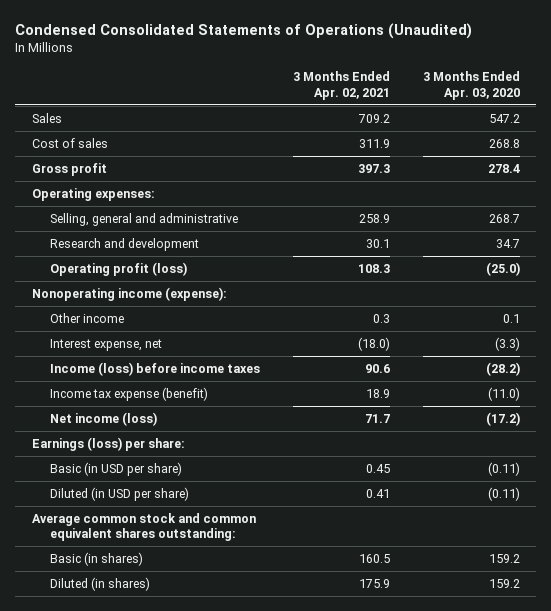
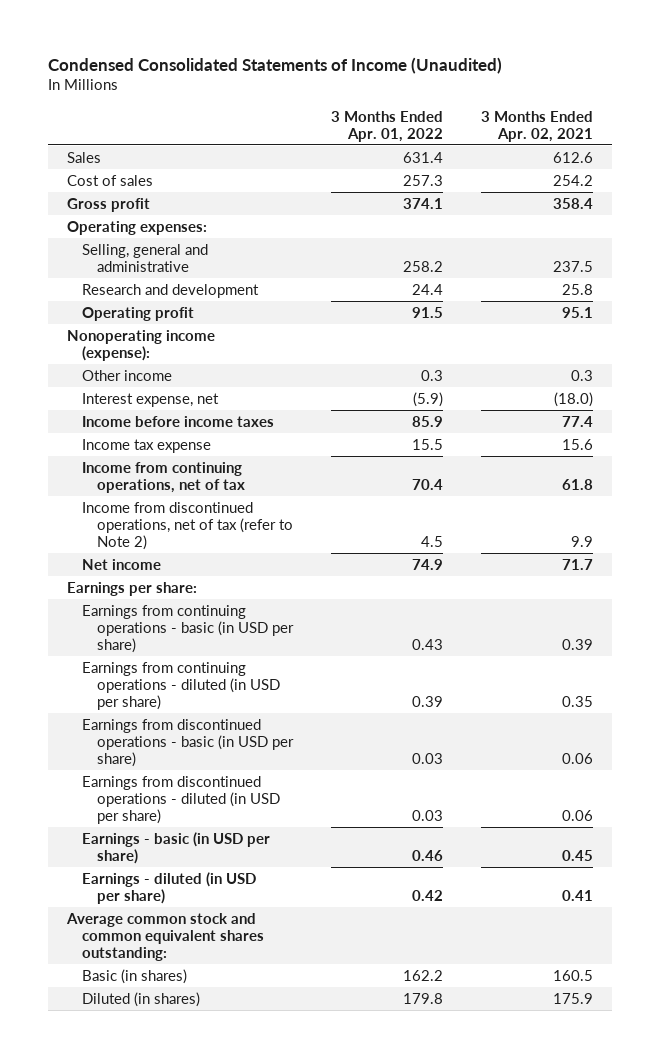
[15,22,473,39] Condensed Consolidated Statements of Operations (Unaudited) -> [47,56,502,74] Condensed Consolidated Statements of Income (Unaudited)
[422,71,520,100] 3 Months Ended Apr. 03, 2020 -> none
none -> [330,110,443,142] 3 Months Ended Apr. 01, 2022
[357,113,390,123] 709.2 -> [552,151,593,163] 612.6
[358,138,390,148] 311.9 -> [552,174,593,186] 254.2
[357,163,390,173] 397.3 -> [552,197,593,209] 358.4
[358,213,390,223] 258.9 -> [552,260,593,272] 237.5
[365,238,390,248] 30.1 -> [561,283,593,295] 25.8
[49,261,187,276] Operating profit (loss) -> [81,306,194,321] Operating profit
[357,263,390,273] 108.3 -> [561,306,593,318] 95.1
[49,361,260,376] Income (loss) before income taxes -> [81,415,274,427] Income before income taxes
[364,363,390,373] 90.6 -> [561,415,593,427] 77.4
[49,386,208,401] Income tax expense (benefit) -> [81,438,211,453] Income tax expense
[365,388,390,398] 18.9 -> [561,438,593,450] 15.6
none -> [81,461,246,493] Income from continuing operations, net of tax
none -> [81,501,294,550] Income from discontinued operations, net of tax (refer to Note 2)
[49,411,157,426] Net income (loss) -> [81,558,161,570] Net income
[31,436,185,451] Earnings (loss) per share: -> [66,581,197,596] Earnings per share:
none -> [81,604,295,653] Earnings from continuing operations - basic (in USD per share)
none -> [81,661,281,710] Earnings from continuing operations - diluted (in USD per share)
none -> [81,718,295,767] Earnings from discontinued operations - basic (in USD per share)
none -> [81,775,281,824] Earnings from discontinued operations - diluted (in USD per share)
[49,461,182,476] Basic (in USD per share) -> [81,831,270,864] Earnings - basic (in USD per share)
[49,486,189,501] Diluted (in USD per share) -> [81,871,256,904] Earnings - diluted (in USD per share)

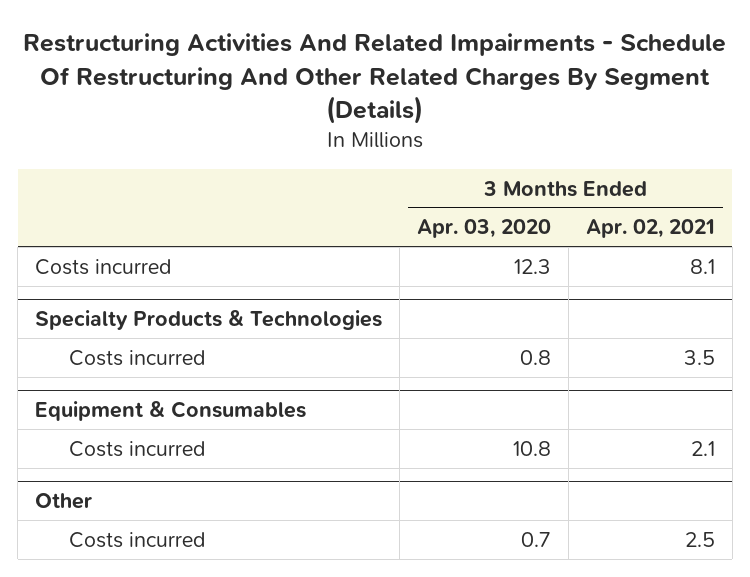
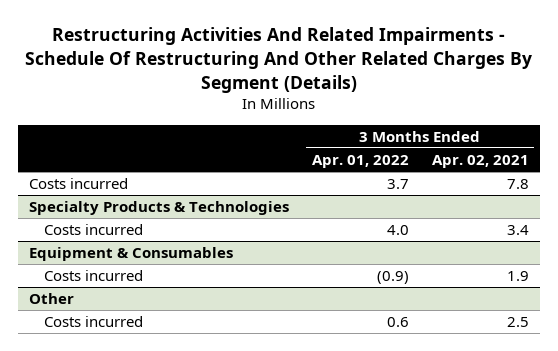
[416,219,551,239] Apr. 03, 2020 -> none
none -> [311,155,409,169] Apr. 01, 2022
[689,258,715,274] 8.1 -> [506,179,529,190] 7.8
[683,349,715,365] 3.5 -> [506,225,529,236] 3.4
[690,440,715,456] 2.1 -> [506,271,529,282] 1.9

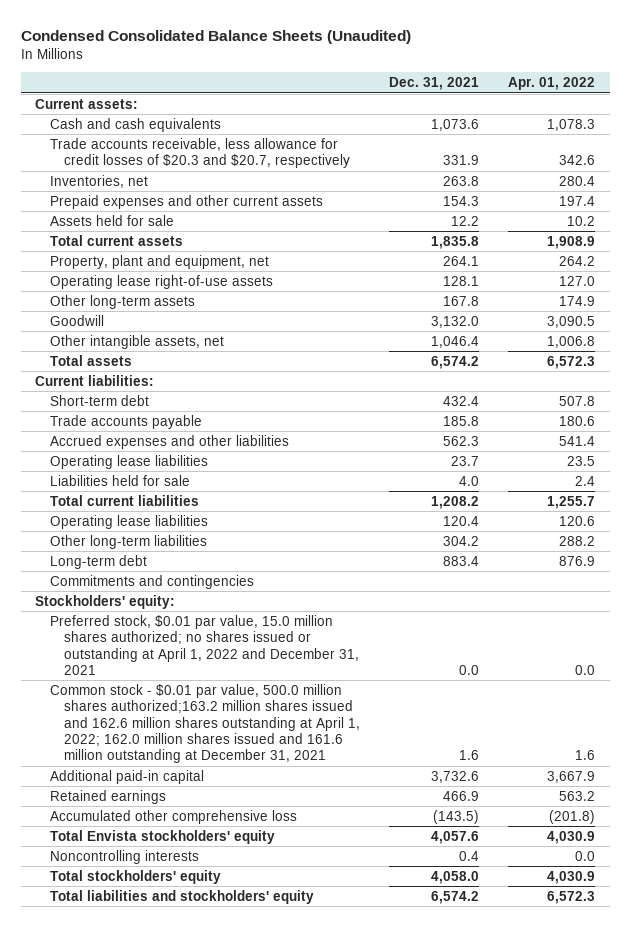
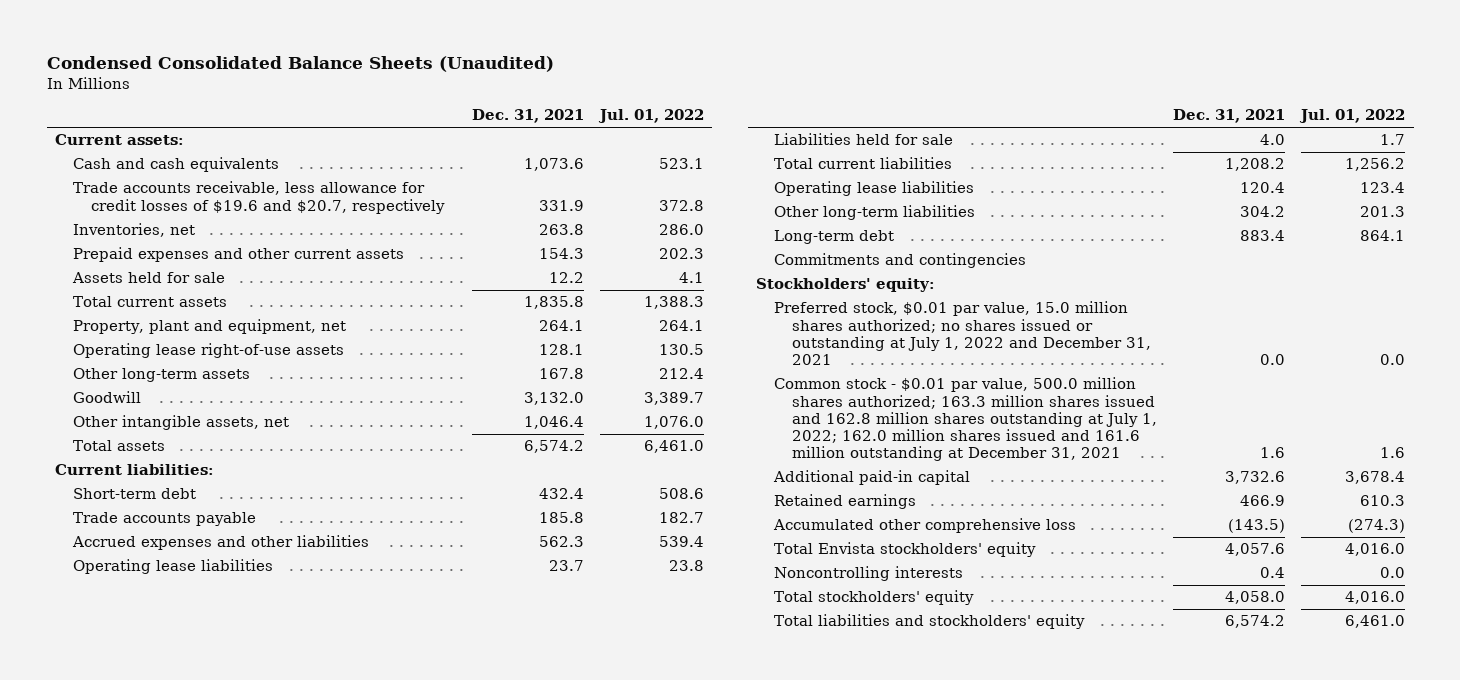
[508,76,596,90] Apr. 01, 2022 -> none
none -> [598,109,705,124] Jul. 01, 2022
[49,137,350,169] Trade accounts receivable, less allowance for credit losses of $20.3 and $20.7, respectively -> [72,181,445,214] Trade accounts receivable, less allowance for credit losses of $19.6 and $20.7, respectively
[49,614,359,675] Preferred stock, $0.01 par value, 15.0 million shares authorized; no shares issued or outstanding at April 1, 2022 and December 31, 2021 -> [774,301,1151,365] Preferred stock, $0.01 par value, 15.0 million shares authorized; no shares issued or outstanding at July 1, 2022 and December 31, 2021
[49,683,360,764] Common stock - $0.01 par value, 500.0 million shares authorized;163.2 million shares issued and 162.6 million shares outstanding at April 1, 2022; 162.0 million shares issued and 161.6 million outstanding at December 31, 2021 -> [774,377,1157,462] Common stock - $0.01 par value, 500.0 million shares authorized; 163.3 million shares issued and 162.8 million shares outstanding at July 1, 2022; 162.0 million shares issued and 161.6 million outstanding at December 31, 2021

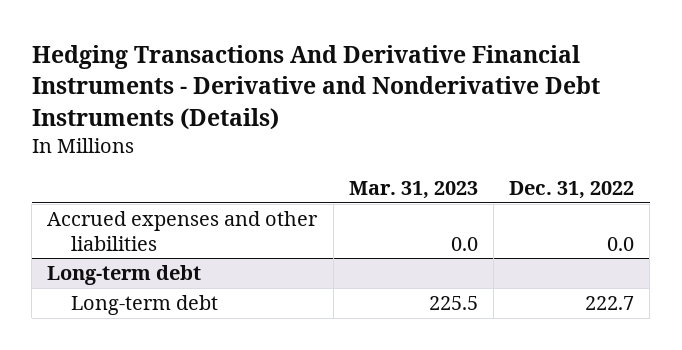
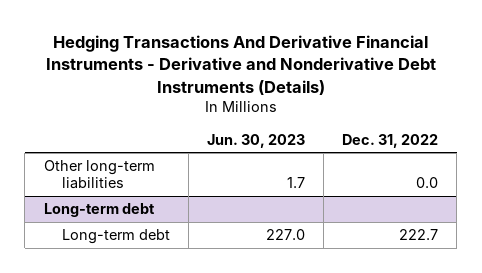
[348,181,478,200] Mar. 31, 2023 -> none
none -> [207,133,306,148] Jun. 30, 2023
[47,211,319,251] Accrued expenses and other liabilities -> [43,160,155,190] Other long-term liabilities

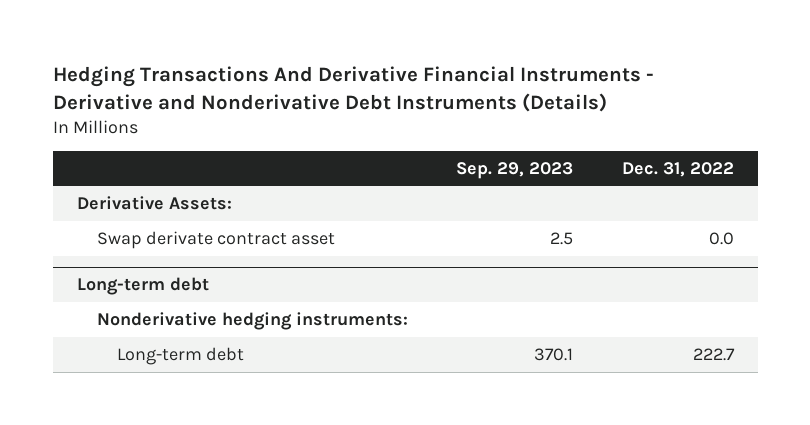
[207,133,306,148] Jun. 30, 2023 -> none
none -> [456,161,574,179] Sep. 29, 2023
[43,160,155,190] Other long-term liabilities -> none
none -> [76,195,232,210] Derivative Assets:
none -> [97,230,336,249] Swap derivate contract asset
none -> [97,311,409,330] Nonderivative hedging instruments:

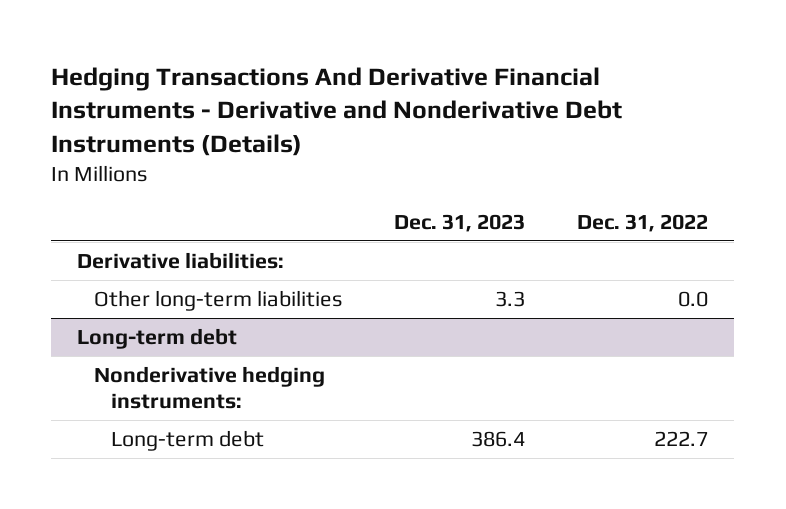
[456,161,574,179] Sep. 29, 2023 -> none
none -> [394,213,526,232] Dec. 31, 2023
[97,230,336,249] Swap derivate contract asset -> none
[76,195,232,210] Derivative Assets: -> [77,252,285,270] Derivative liabilities:
none -> [94,290,343,312] Other long-term liabilities

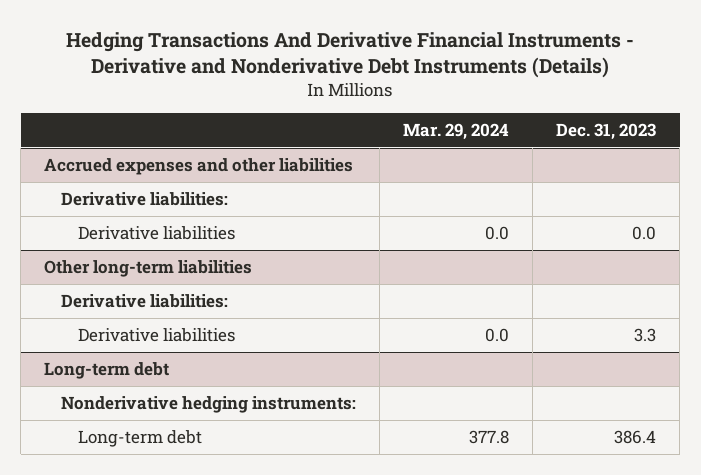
[577,213,709,232] Dec. 31, 2022 -> none
none -> [403,123,510,141] Mar. 29, 2024
none -> [44,157,354,175] Accrued expenses and other liabilities
[94,290,343,312] Other long-term liabilities -> [78,225,236,240] Derivative liabilities
[495,291,526,308] 3.3 -> [632,225,657,240] 0.0
none -> [44,259,253,277] Other long-term liabilities
none -> [61,293,229,308] Derivative liabilities:
none -> [78,327,236,342] Derivative liabilities

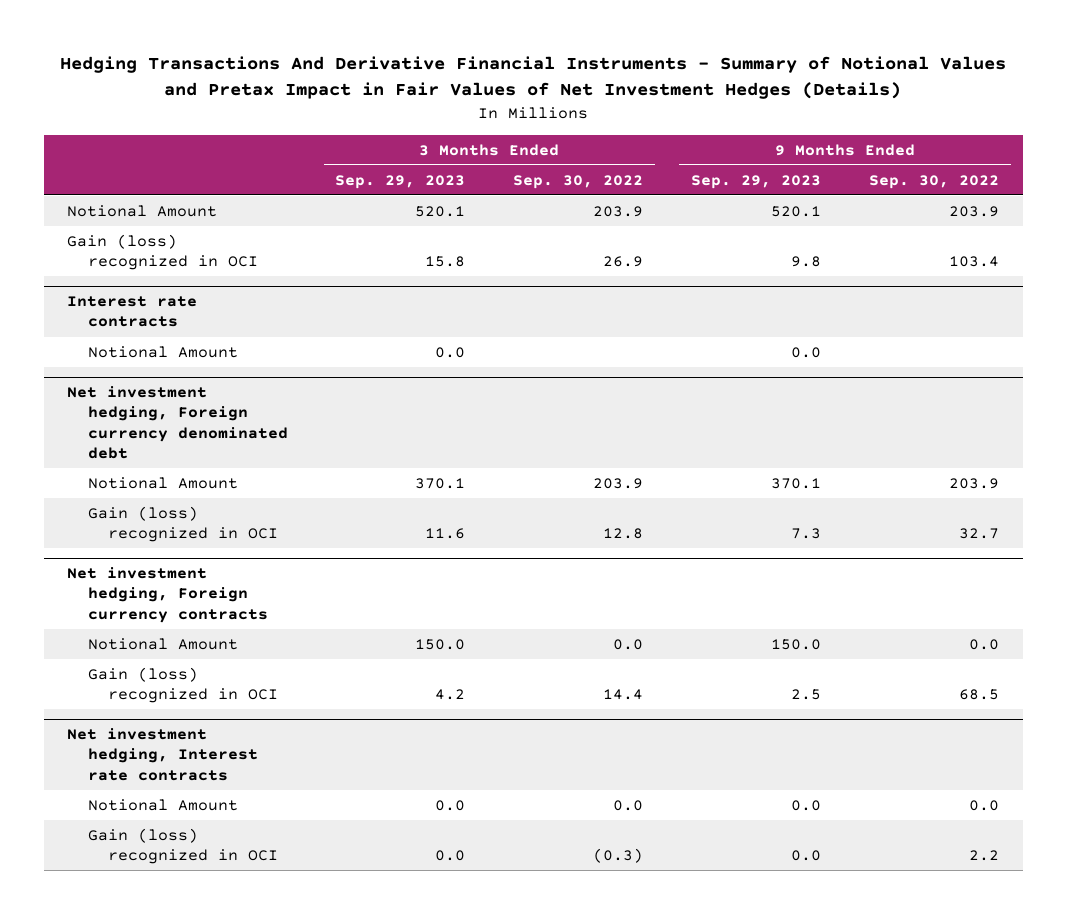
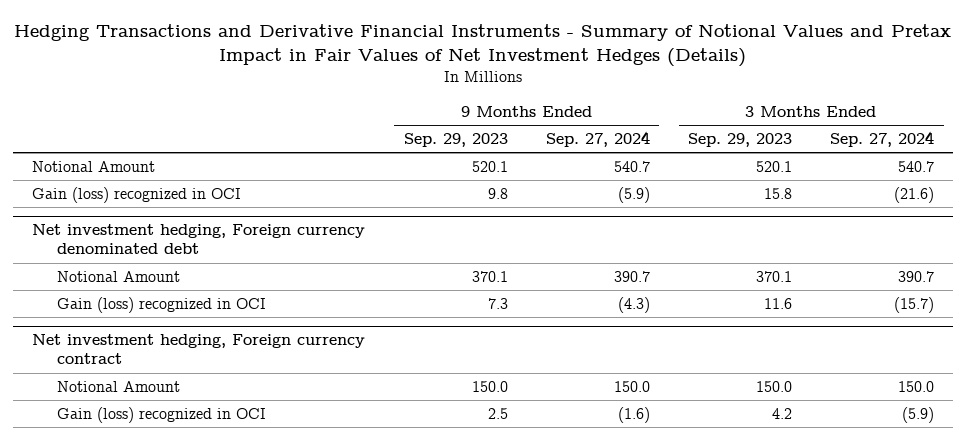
[60,56,1007,100] Hedging Transactions And Derivative Financial Instruments - Summary of Notional Values and Pretax Impact in Fair Values of Net Investment Hedges (Details) -> [14,24,952,68] Hedging Transactions and Derivative Financial Instruments - Summary of Notional Values and Pretax Impact in Fair Values of Net Investment Hedges (Details)
[513,174,644,189] Sep. 30, 2022 -> none
[869,174,1000,189] Sep. 30, 2022 -> none
none -> [545,131,650,148] Sep. 27, 2024
none -> [830,131,935,148] Sep. 27, 2024
[67,296,198,328] Interest rate contracts -> none
[87,345,238,358] Notional Amount -> none
[67,567,268,623] Net investment hedging, Foreign currency contracts -> [32,334,366,365] Net investment hedging, Foreign currency contract
[67,728,258,781] Net investment hedging, Interest rate contracts -> none
[87,798,238,811] Notional Amount -> none
[87,827,278,865] Gain (loss) recognized in OCI -> none

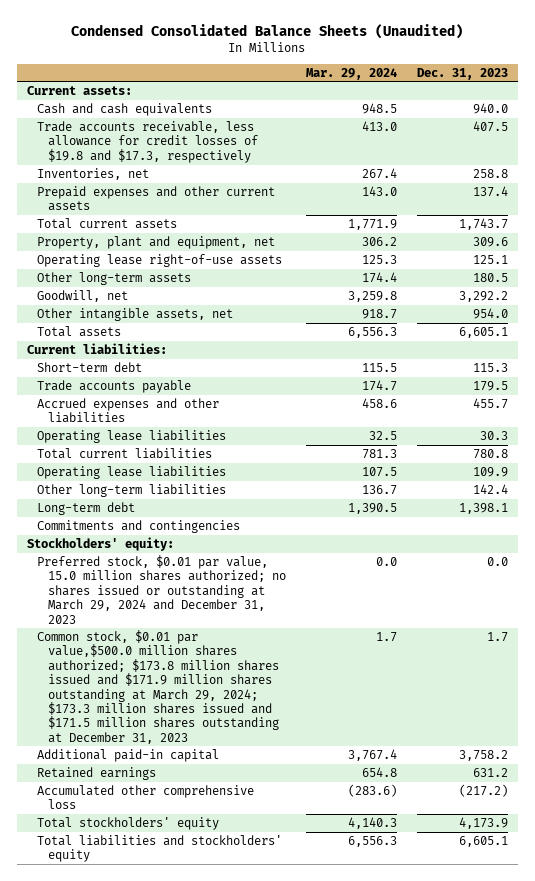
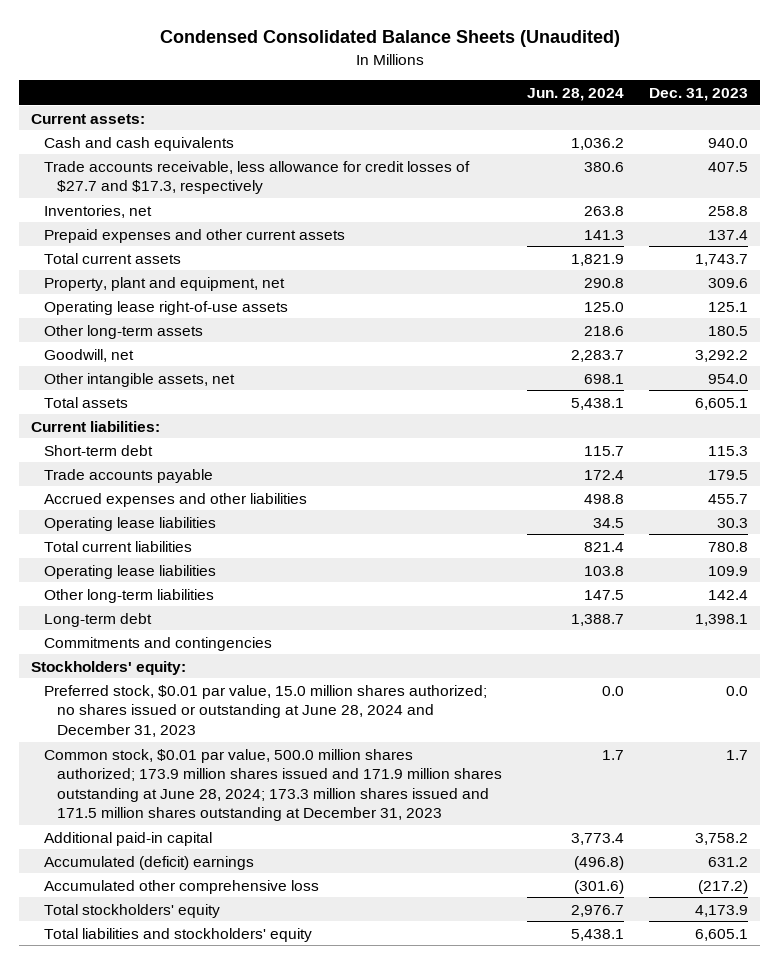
[305,67,397,80] Mar. 29, 2024 -> none
none -> [526,87,624,101] Jun. 28, 2024
[37,121,258,163] Trade accounts receivable, less allowance for credit losses of $19.8 and $17.3, respectively -> [44,160,471,195] Trade accounts receivable, less allowance for credit losses of $27.7 and $17.3, respectively
[37,555,286,624] Preferred stock, $0.01 par value, 15.0 million shares authorized; no shares issued or outstanding at March 29, 2024 and December 31, 2023 -> [44,684,488,737] Preferred stock, $0.01 par value, 15.0 million shares authorized; no shares issued or outstanding at June 28, 2024 and December 31, 2023
[37,630,279,744] Common stock, $0.01 par value,$500.0 million shares authorized; $173.8 million shares issued and $171.9 million shares outstanding at March 29, 2024; $173.3 million shares issued and $171.5 million shares outstanding at December 31, 2023 -> [44,748,503,822] Common stock, $0.01 par value, 500.0 million shares authorized; 173.9 million shares issued and 171.9 million shares outstanding at June 28, 2024; 173.3 million shares issued and 171.5 million shares outstanding at December 31, 2023
[37,767,157,781] Retained earnings -> [44,855,255,870] Accumulated (deficit) earnings

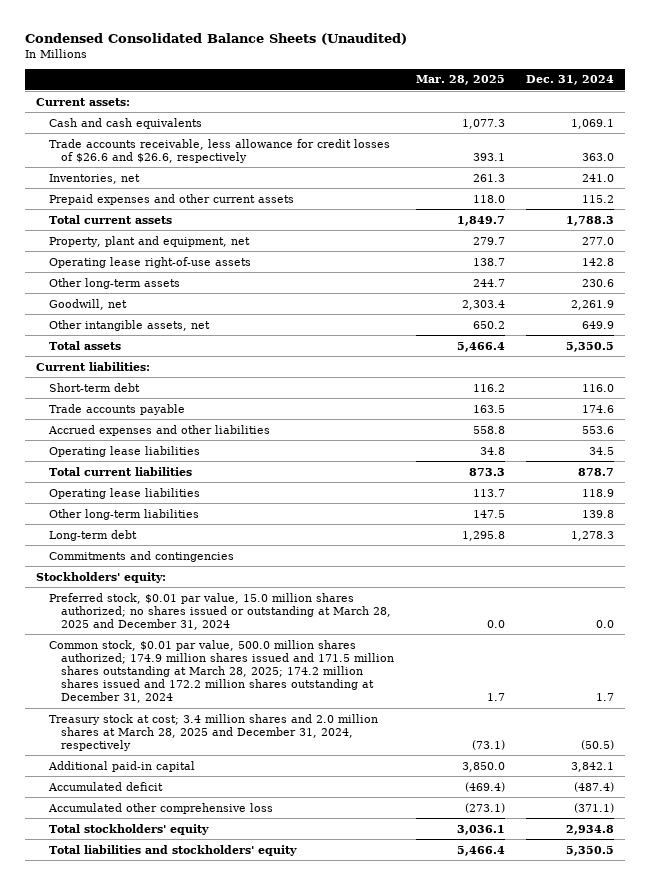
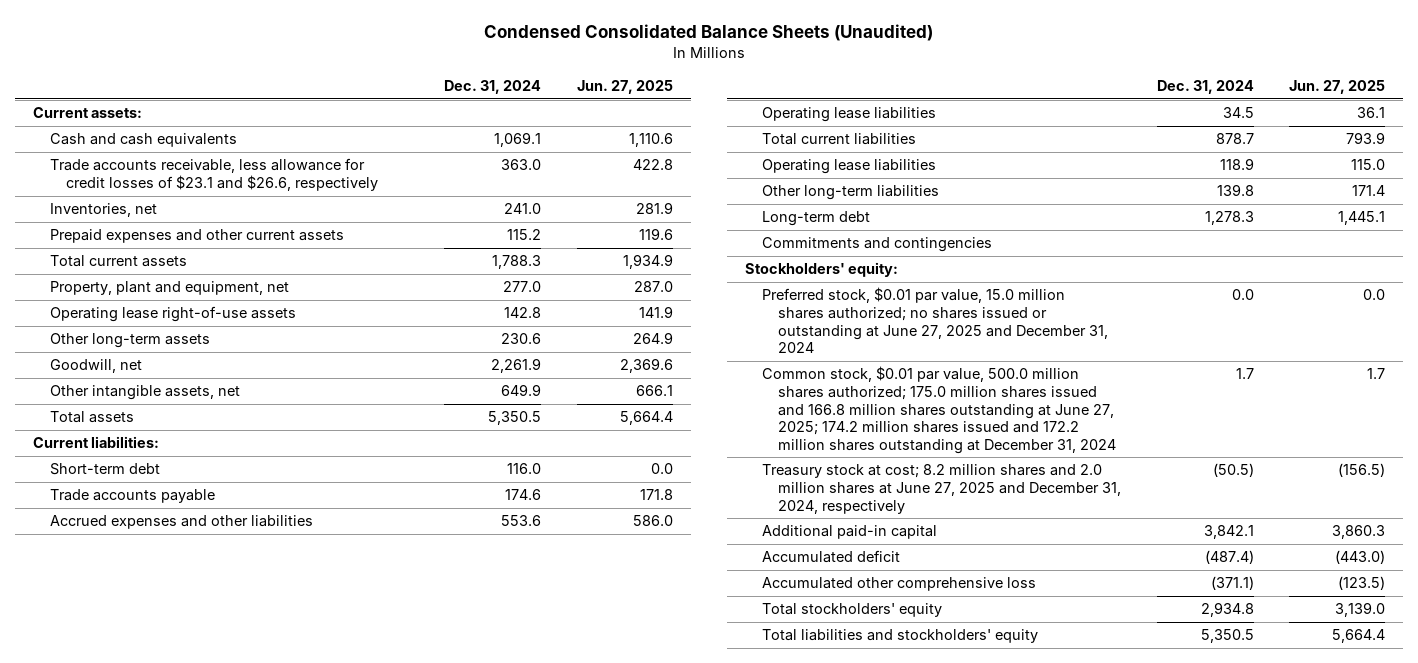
[415,75,505,86] Mar. 28, 2025 -> none
none -> [576,80,673,95] Jun. 27, 2025
[48,138,390,163] Trade accounts receivable, less allowance for credit losses of $26.6 and $26.6, respectively -> [49,158,378,192] Trade accounts receivable, less allowance for credit losses of $23.1 and $26.6, respectively
[48,592,392,630] Preferred stock, $0.01 par value, 15.0 million shares authorized; no shares issued or outstanding at March 28, 2025 and December 31, 2024 -> [761,287,1109,354] Preferred stock, $0.01 par value, 15.0 million shares authorized; no shares issued or outstanding at June 27, 2025 and December 31, 2024
[48,639,395,704] Common stock, $0.01 par value, 500.0 million shares authorized; 174.9 million shares issued and 171.5 million shares outstanding at March 28, 2025; 174.2 million shares issued and 172.2 million shares outstanding at December 31, 2024 -> [761,366,1117,454] Common stock, $0.01 par value, 500.0 million shares authorized; 175.0 million shares issued and 166.8 million shares outstanding at June 27, 2025; 174.2 million shares issued and 172.2 million shares outstanding at December 31, 2024
[48,713,378,751] Treasury stock at cost; 3.4 million shares and 2.0 million shares at March 28, 2025 and December 31, 2024, respectively -> [761,464,1122,514] Treasury stock at cost; 8.2 million shares and 2.0 million shares at June 27, 2025 and December 31, 2024, respectively

